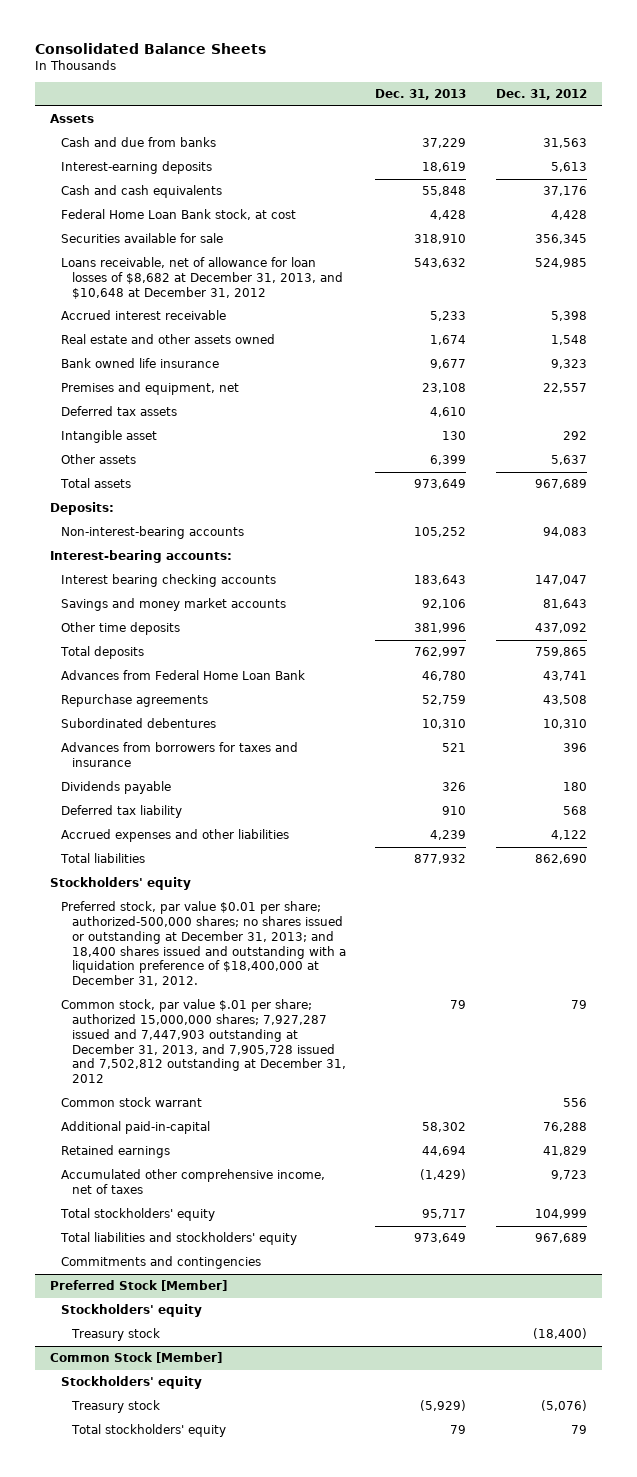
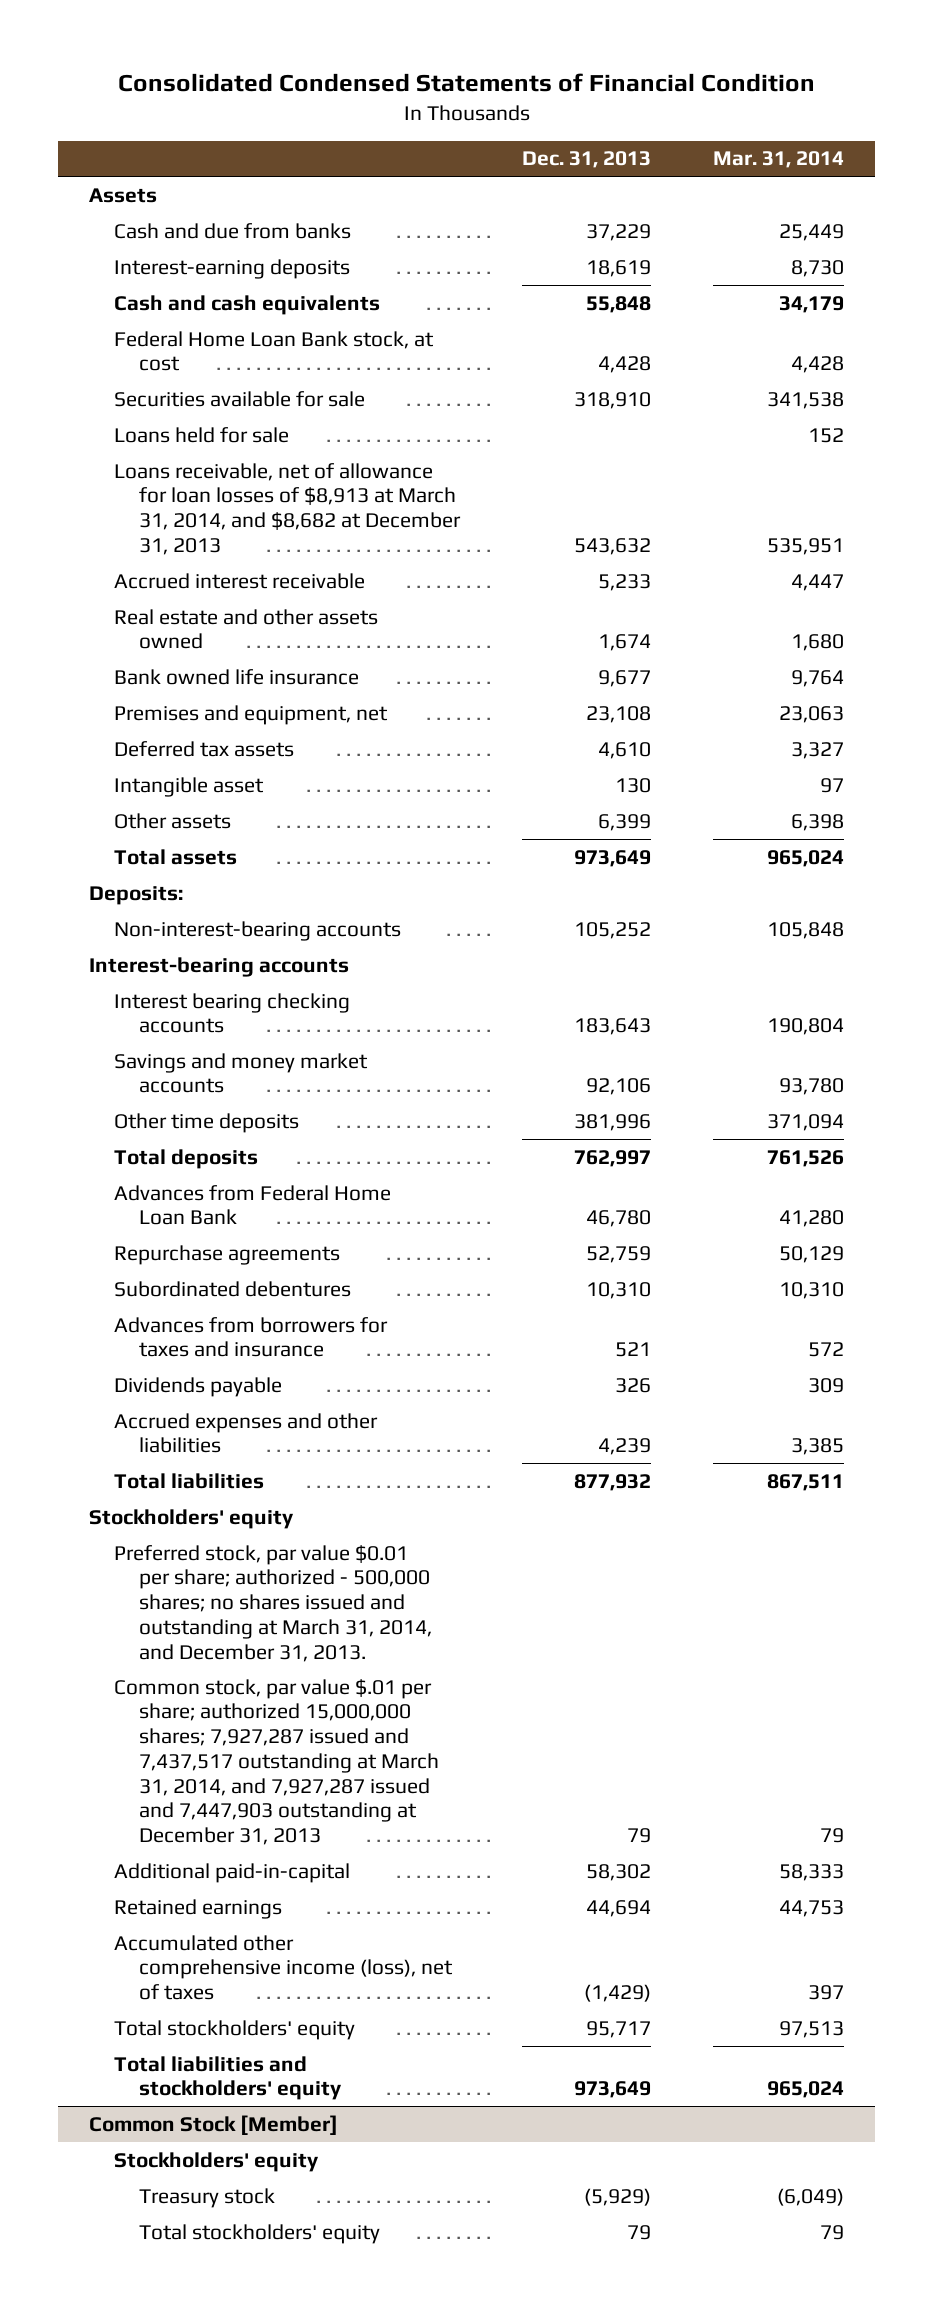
[35,43,267,55] Consolidated Balance Sheets -> [117,72,815,92] Consolidated Condensed Statements of Financial Condition
[495,89,587,101] Dec. 31, 2012 -> none
none -> [713,151,845,169] Mar. 31, 2014
none -> [114,426,290,443] Loans held for sale
[60,257,343,299] Loans receivable, net of allowance for loan losses of $8,682 at December 31, 2013, and $10,648 at December 31, 2012 -> [114,462,461,555] Loans receivable, net of allowance for loan losses of $8,913 at March 31, 2014, and $8,682 at December 31, 2013
[50,550,233,564] Interest-bearing accounts: -> [89,956,350,977] Interest-bearing accounts
[60,805,182,819] Deferred tax liability -> none
[60,1097,202,1108] Common stock warrant -> none
[60,901,346,987] Preferred stock, par value $0.01 per share; authorized-500,000 shares; no shares issued or outstanding at December 31, 2013; and 18,400 shares issued and outstanding with a liquidation preference of $18,400,000 at December 31, 2012. -> [114,1544,432,1662] Preferred stock, par value $0.01 per share; authorized - 500,000 shares; no shares issued and outstanding at March 31, 2014, and December 31, 2013.
[60,999,346,1084] Common stock, par value $.01 per share; authorized 15,000,000 shares; 7,927,287 issued and 7,447,903 outstanding at December 31, 2013, and 7,905,728 issued and 7,502,812 outstanding at December 31, 2012 -> [114,1678,439,1846] Common stock, par value $.01 per share; authorized 15,000,000 shares; 7,927,287 issued and 7,437,517 outstanding at March 31, 2014, and 7,927,287 issued and 7,447,903 outstanding at December 31, 2013
[60,1169,325,1195] Accumulated other comprehensive income, net of taxes -> [114,1934,453,2001] Accumulated other comprehensive income (loss), net of taxes
[60,1256,261,1270] Commitments and contingencies -> none
[50,1280,228,1292] Preferred Stock [Member] -> none
[60,1304,202,1318] Stockholders' equity -> none
[70,1328,160,1342] Treasury stock -> none

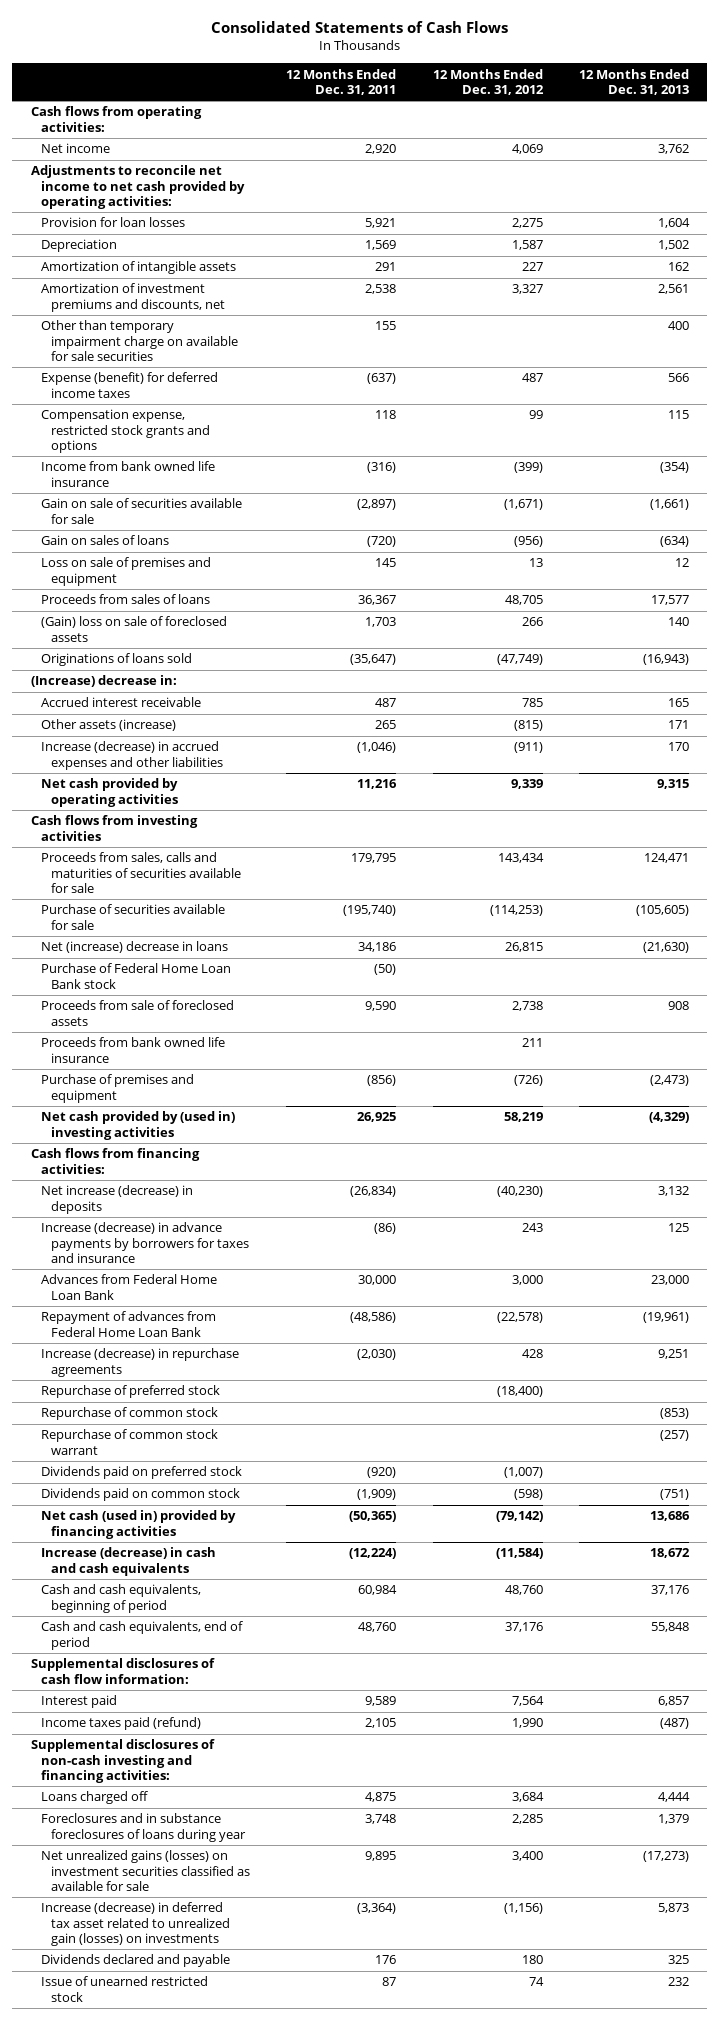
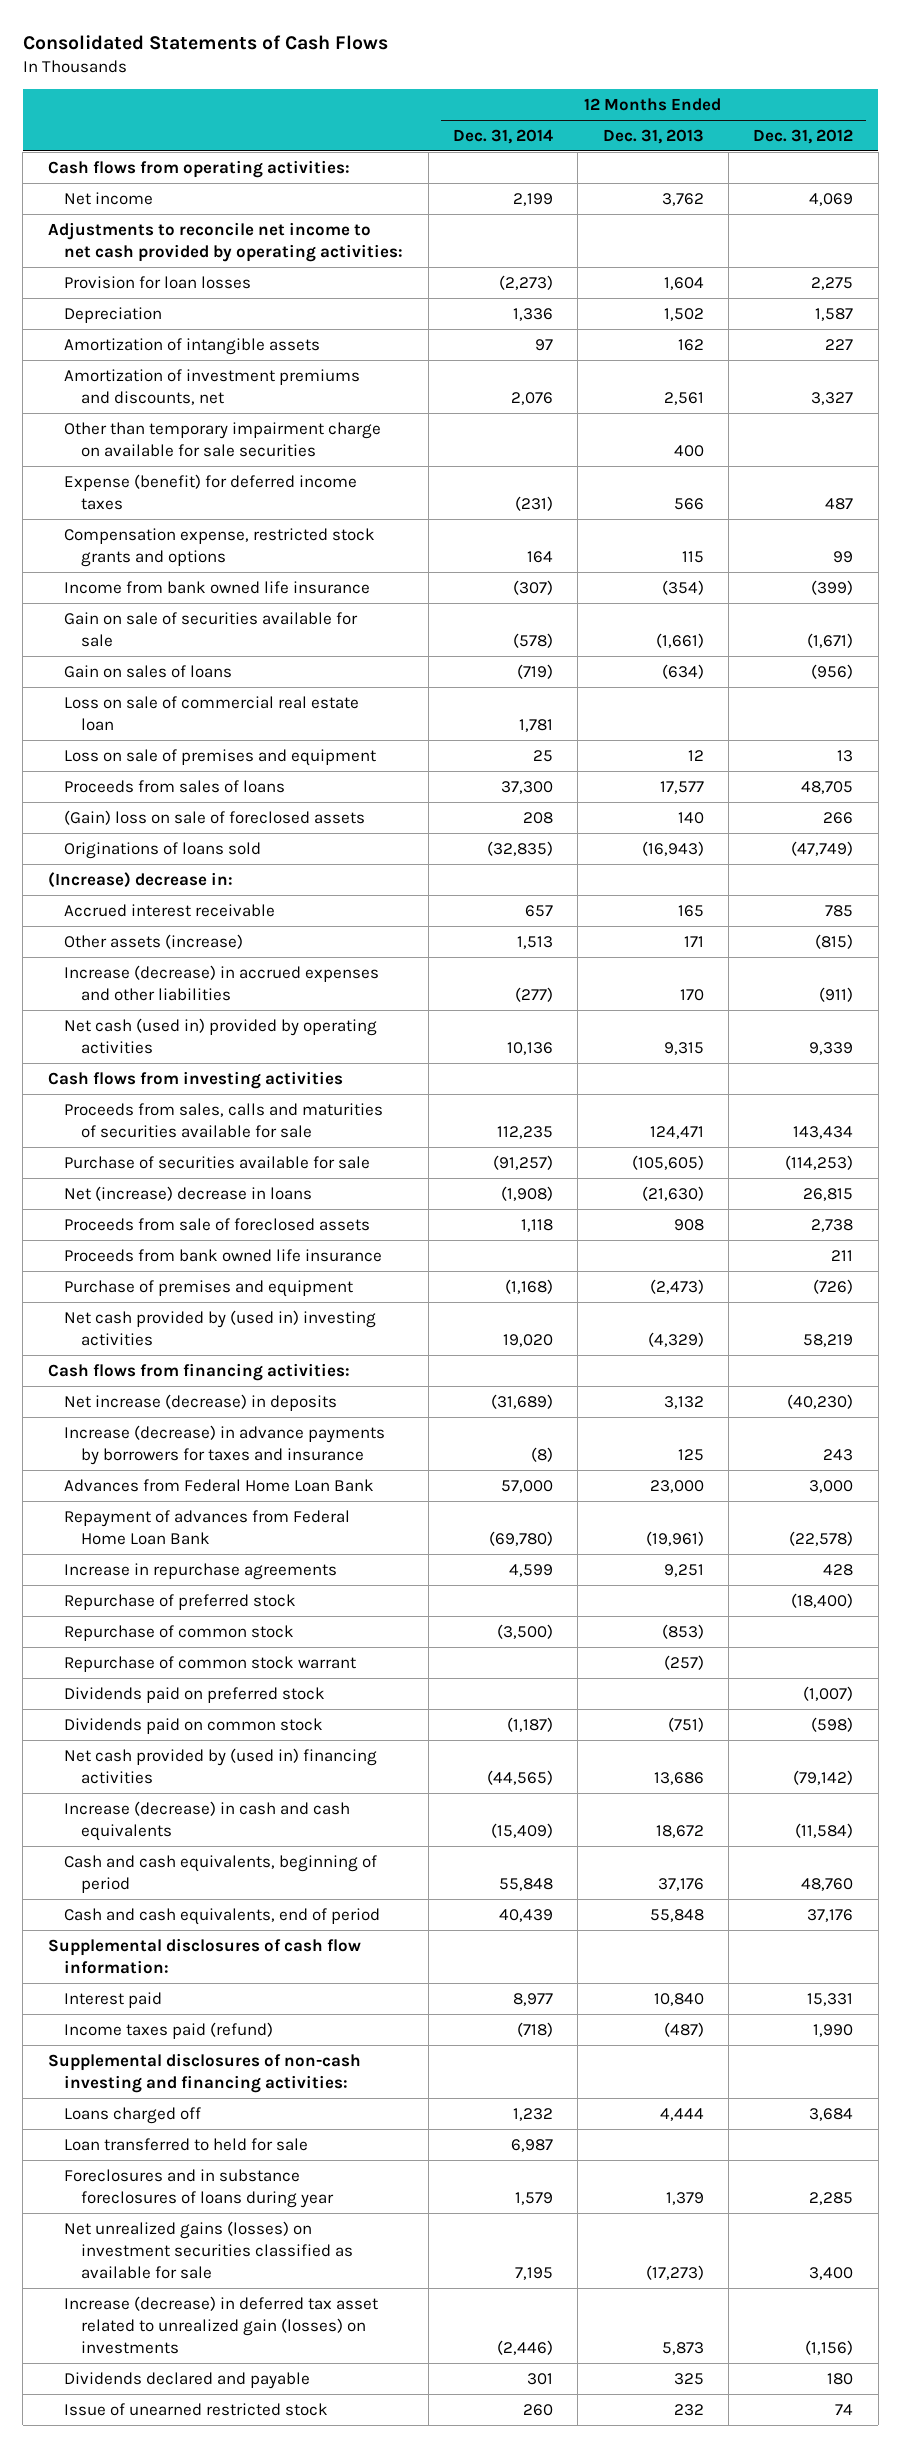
[286,68,397,95] 12 Months Ended Dec. 31, 2011 -> none
none -> [453,128,554,144] Dec. 31, 2014
none -> [64,695,360,731] Loss on sale of commercial real estate loan
[40,778,179,807] Net cash provided by operating activities -> [64,1017,378,1054] Net cash (used in) provided by operating activities
[40,963,231,989] Purchase of Federal Home Loan Bank stock -> none
[40,1348,239,1377] Increase (decrease) in repurchase agreements -> [64,1562,338,1580] Increase in repurchase agreements
[40,1510,236,1539] Net cash (used in) provided by financing activities -> [64,1747,378,1784] Net cash provided by (used in) financing activities
[511,1696,544,1707] 7,564 -> [807,1992,854,2006] 15,331
[658,1696,690,1707] 6,857 -> [653,1992,704,2006] 10,840
none -> [64,2137,309,2151] Loan transferred to held for sale

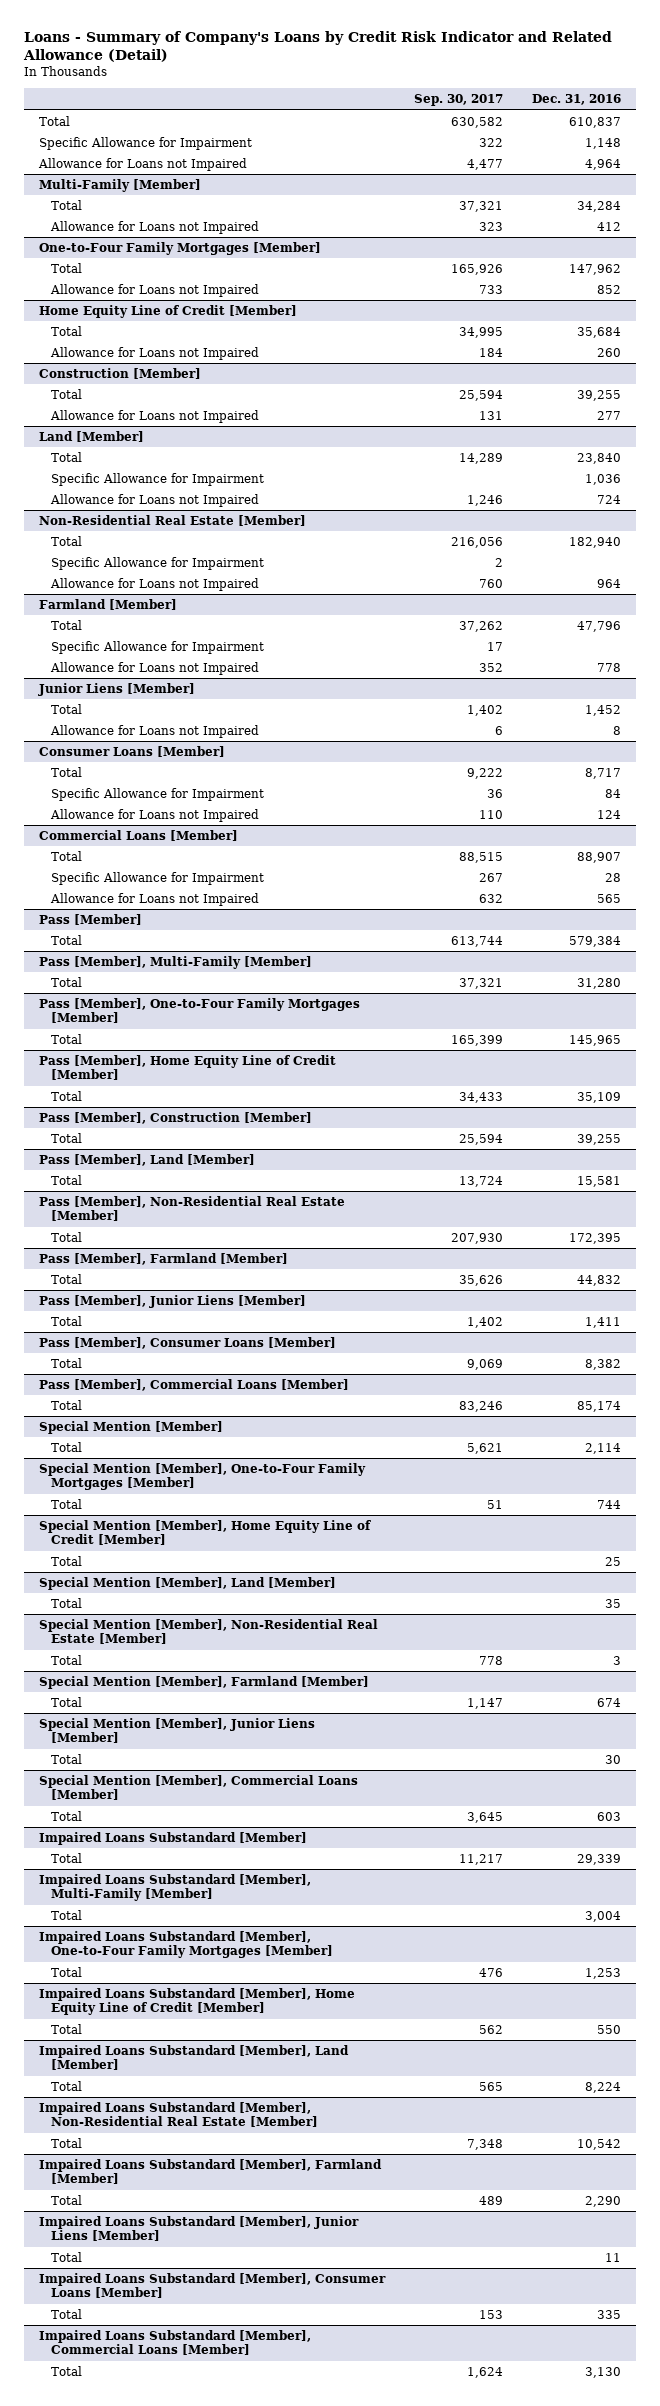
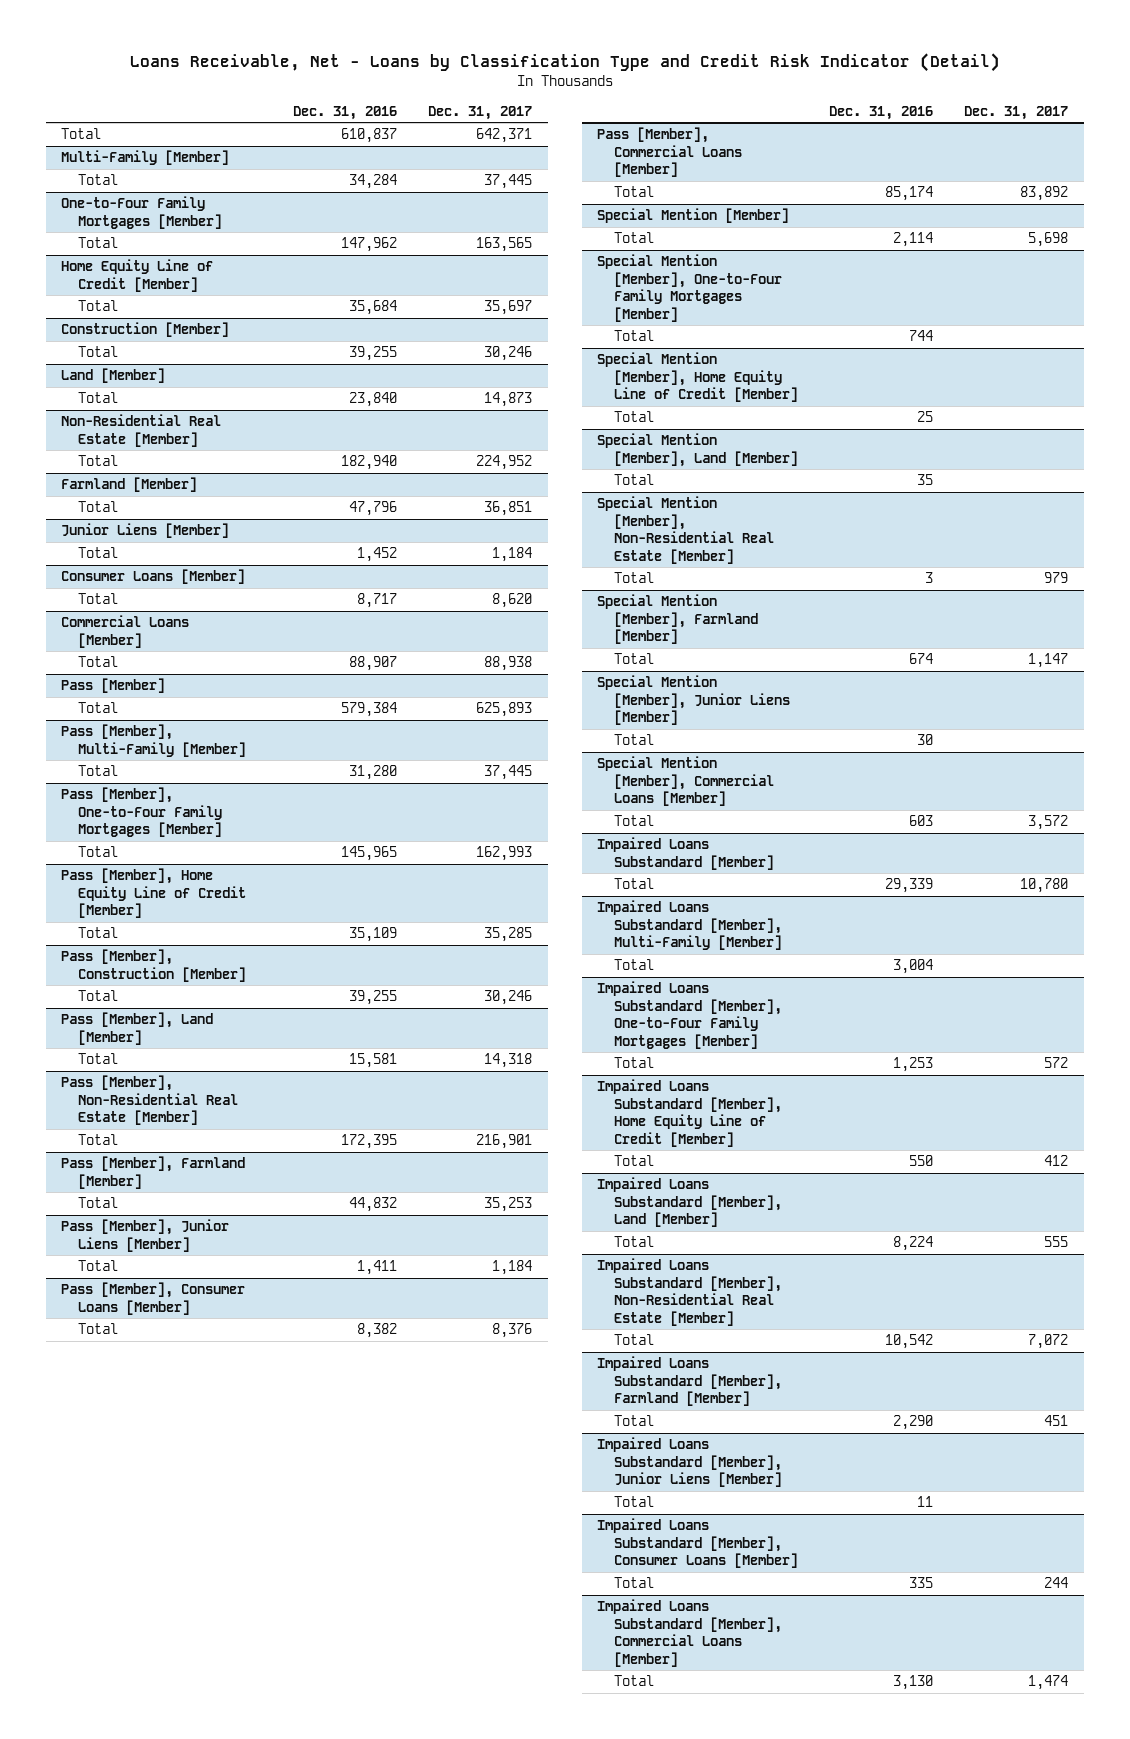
[22,31,612,63] Loans - Summary of Company's Loans by Credit Risk Indicator and Related Allowance (Detail) -> [129,53,1000,73] Loans Receivable, Net - Loans by Classification Type and Credit Risk Indicator (Detail)
[414,94,504,107] Sep. 30, 2017 -> none
none -> [428,105,533,120] Dec. 31, 2017
[38,137,252,151] Specific Allowance for Impairment -> none
[37,158,247,172] Allowance for Loans not Impaired -> none
[50,221,260,235] Allowance for Loans not Impaired -> none
[50,284,260,298] Allowance for Loans not Impaired -> none
[50,347,260,361] Allowance for Loans not Impaired -> none
[50,410,260,424] Allowance for Loans not Impaired -> none
[51,473,265,487] Specific Allowance for Impairment -> none
[50,494,260,508] Allowance for Loans not Impaired -> none
[51,557,265,571] Specific Allowance for Impairment -> none
[50,578,260,592] Allowance for Loans not Impaired -> none
[51,641,265,655] Specific Allowance for Impairment -> none
[50,662,260,676] Allowance for Loans not Impaired -> none
[50,725,260,739] Allowance for Loans not Impaired -> none
[51,788,265,802] Specific Allowance for Impairment -> none
[50,809,260,823] Allowance for Loans not Impaired -> none
[51,872,265,886] Specific Allowance for Impairment -> none
[50,893,260,907] Allowance for Loans not Impaired -> none

